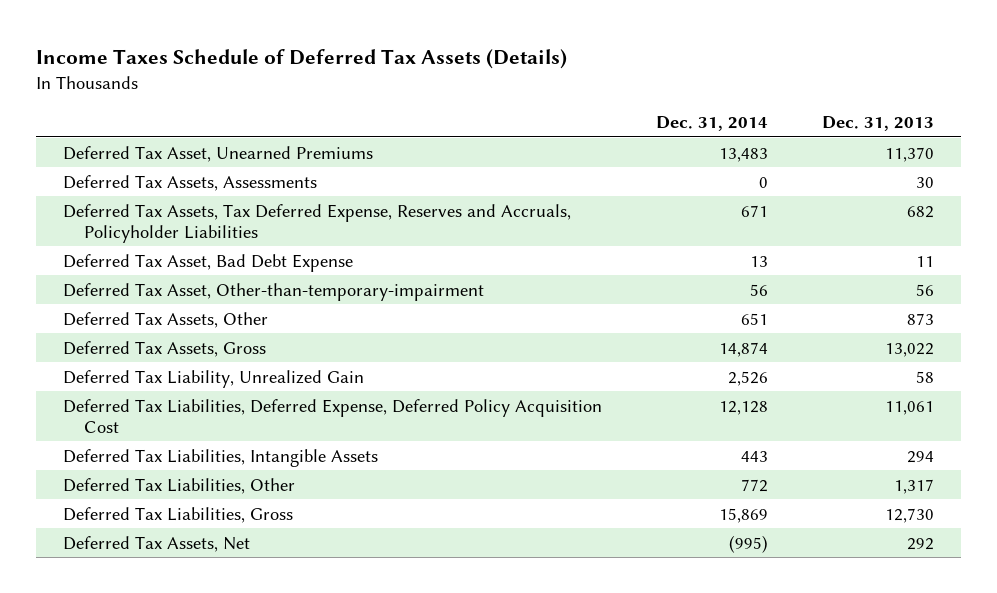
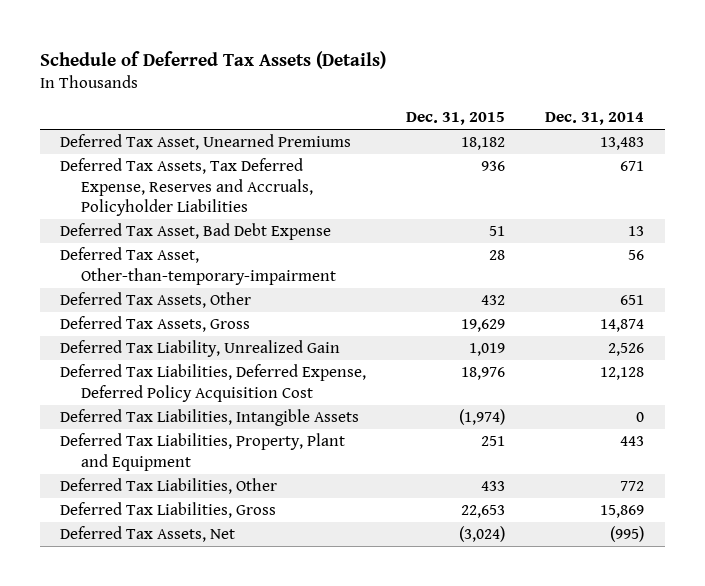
[35,49,567,70] Income Taxes Schedule of Deferred Tax Assets (Details) -> [40,50,387,69] Schedule of Deferred Tax Assets (Details)
[822,115,935,131] Dec. 31, 2013 -> none
none -> [406,112,506,126] Dec. 31, 2015
[62,174,317,191] Deferred Tax Assets, Assessments -> none
[740,450,768,462] 443 -> [636,412,645,423] 0
none -> [60,433,346,471] Deferred Tax Liabilities, Property, Plant and Equipment

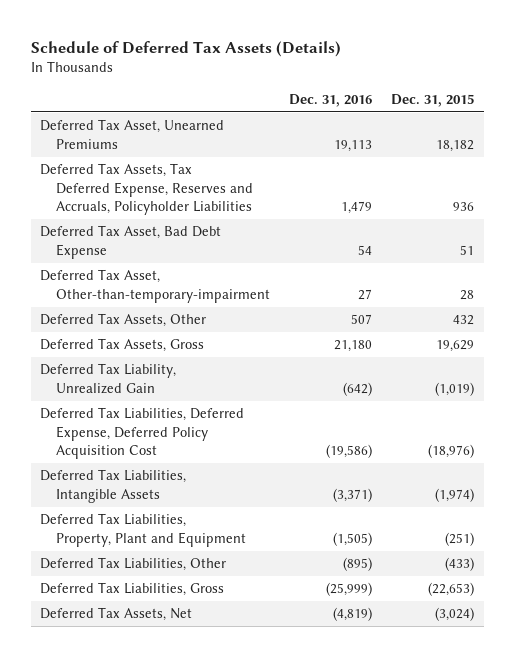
[545,112,645,126] Dec. 31, 2014 -> none
none -> [289,93,373,107] Dec. 31, 2016
[469,343,506,357] 1,019 -> [435,381,475,396] (1,019)
[461,367,506,381] 18,976 -> [428,444,475,459] (18,976)
[481,436,506,447] 251 -> [445,531,475,546] (251)
[481,481,506,492] 433 -> [445,557,475,572] (433)
[461,505,506,519] 22,653 -> [428,582,475,597] (22,653)

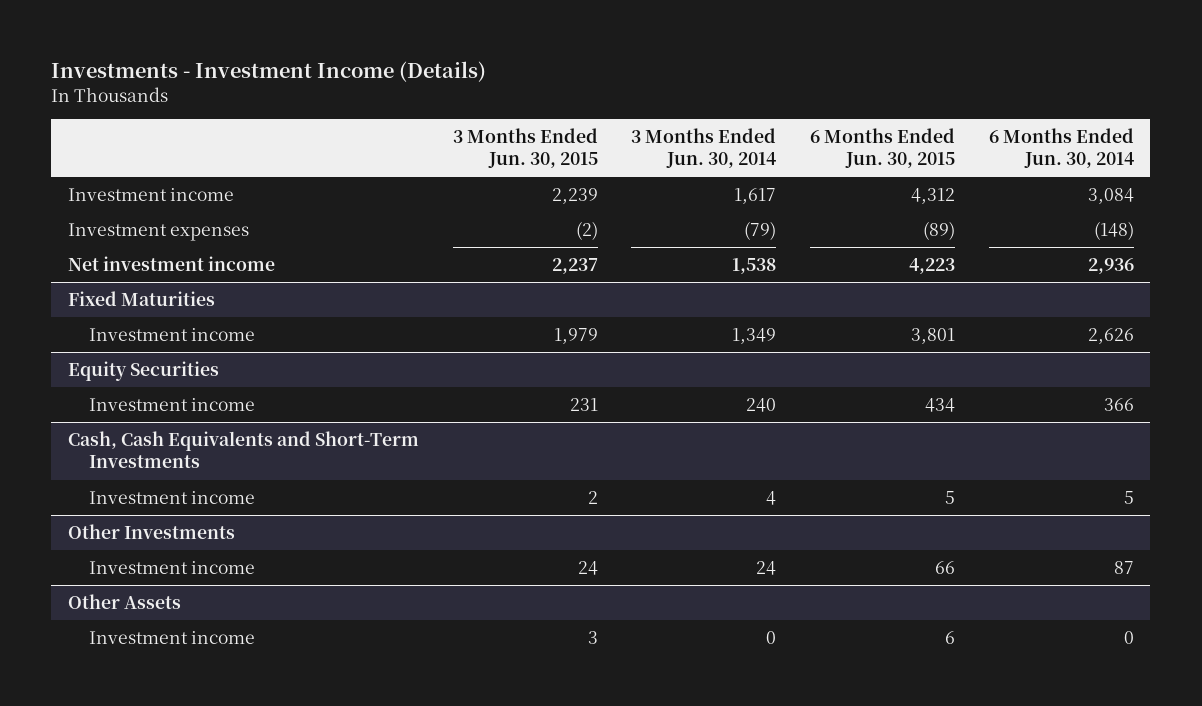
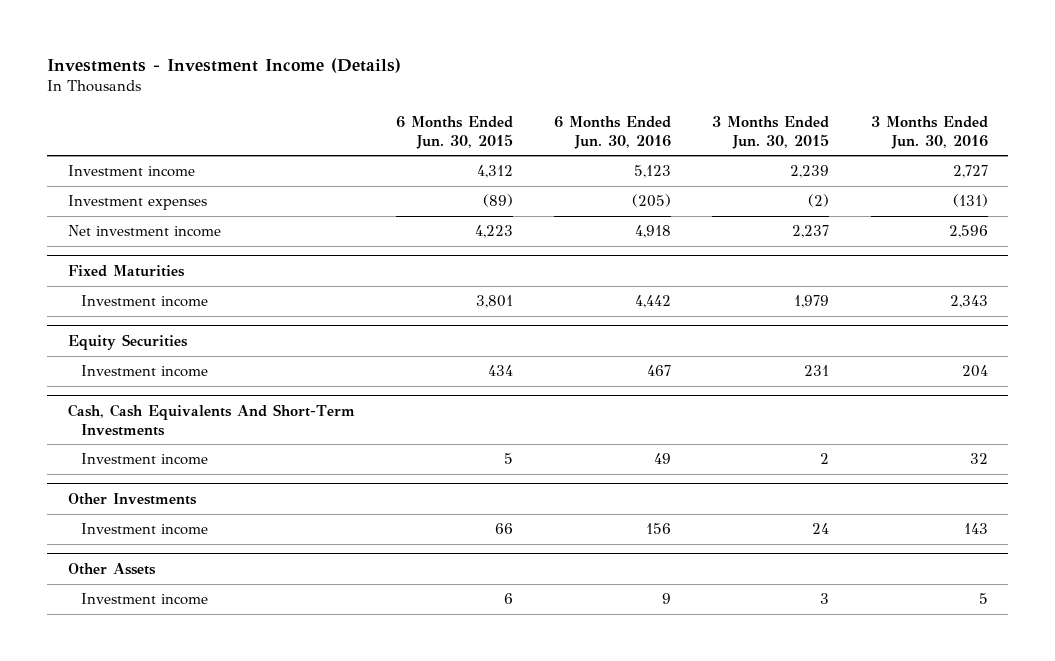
[631,127,777,168] 3 Months Ended Jun. 30, 2014 -> none
[988,127,1134,168] 6 Months Ended Jun. 30, 2014 -> none
none -> [554,115,672,149] 6 Months Ended Jun. 30, 2016
none -> [870,115,988,149] 3 Months Ended Jun. 30, 2016
[68,431,420,469] Cash, Cash Equivalents and Short-Term Investments -> [67,403,355,436] Cash, Cash Equivalents And Short-Term Investments

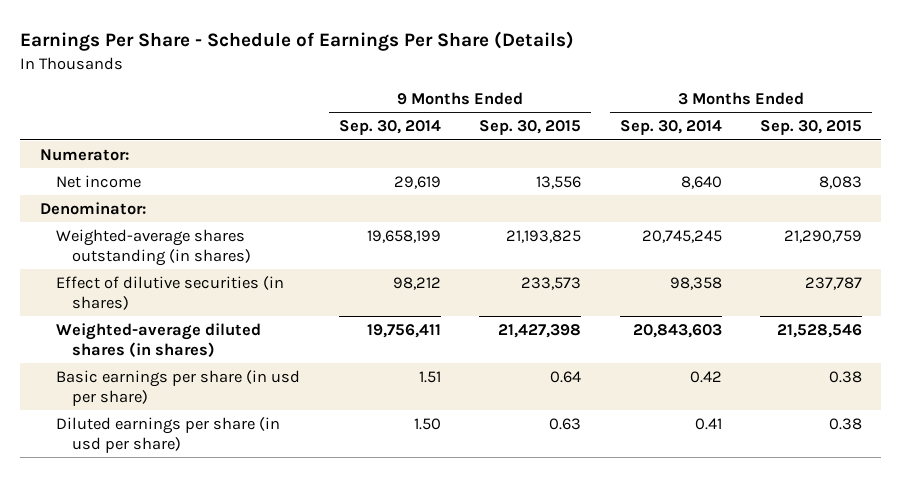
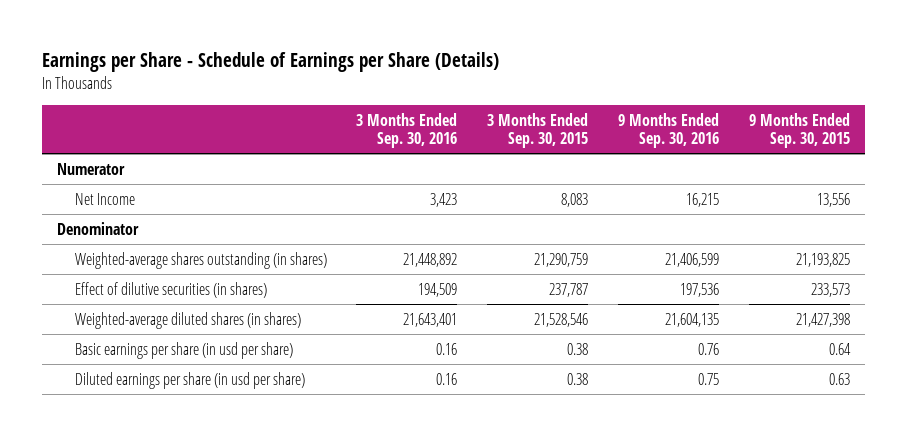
[20,31,575,52] Earnings Per Share - Schedule of Earnings Per Share (Details) -> [42,52,500,73] Earnings per Share - Schedule of Earnings per Share (Details)
[338,120,441,136] Sep. 30, 2014 -> none
[619,120,722,136] Sep. 30, 2014 -> none
none -> [356,112,458,149] 3 Months Ended Sep. 30, 2016
none -> [618,112,720,149] 9 Months Ended Sep. 30, 2016
[39,148,129,161] Numerator: -> [56,162,125,175] Numerator
[56,174,142,188] Net income -> [74,192,135,205] Net Income
[39,201,146,215] Denominator: -> [56,221,139,235] Denominator

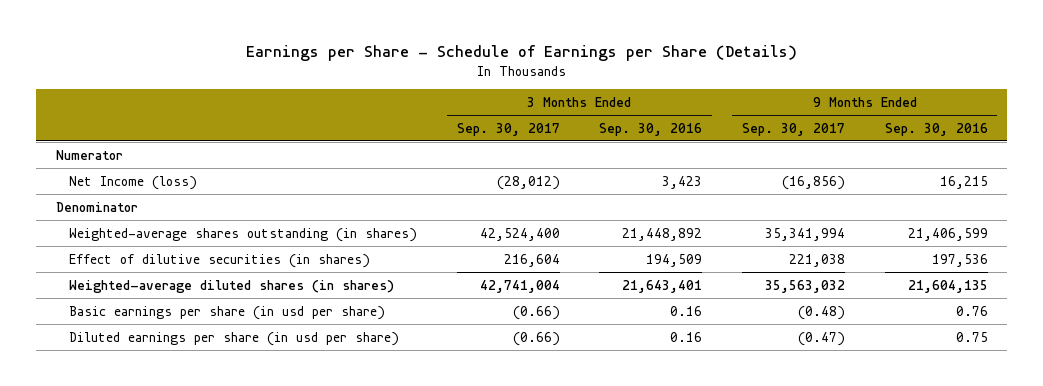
[487,112,589,149] 3 Months Ended Sep. 30, 2015 -> none
[748,112,850,149] 9 Months Ended Sep. 30, 2015 -> none
none -> [456,122,560,136] Sep. 30, 2017
none -> [741,122,845,136] Sep. 30, 2017
[74,192,135,205] Net Income -> [69,175,198,190] Net Income (loss)

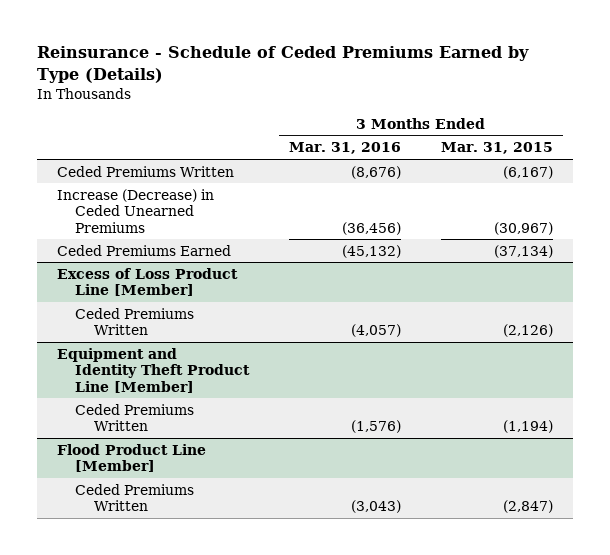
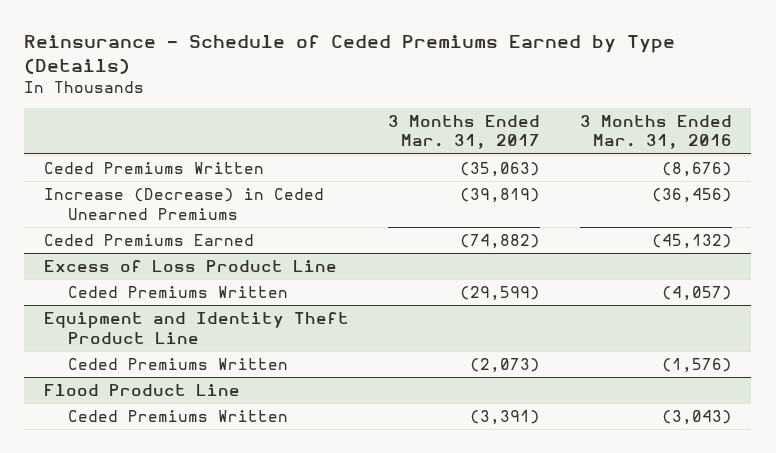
[441,142,554,155] Mar. 31, 2015 -> none
none -> [388,114,541,150] 3 Months Ended Mar. 31, 2017
[56,267,238,297] Excess of Loss Product Line [Member] -> [44,259,338,272] Excess of Loss Product Line
[56,347,251,393] Equipment and Identity Theft Product Line [Member] -> [44,311,350,344] Equipment and Identity Theft Product Line
[56,443,206,473] Flood Product Line [Member] -> [44,383,241,396] Flood Product Line

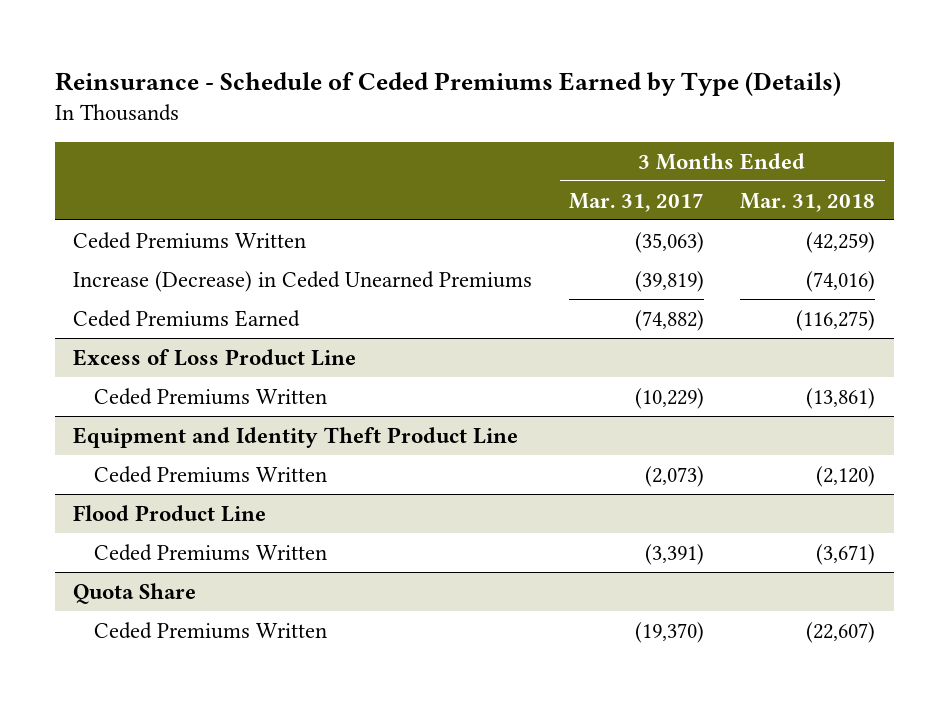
[579,114,732,150] 3 Months Ended Mar. 31, 2016 -> none
none -> [740,192,876,212] Mar. 31, 2018
[460,285,541,301] (29,599) -> [634,387,704,409] (10,229)
none -> [73,582,197,604] Quota Share
none -> [93,621,327,639] Ceded Premiums Written

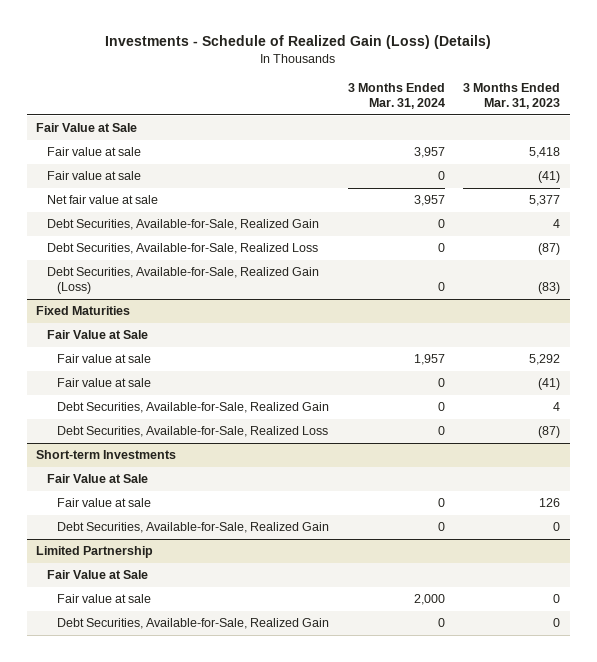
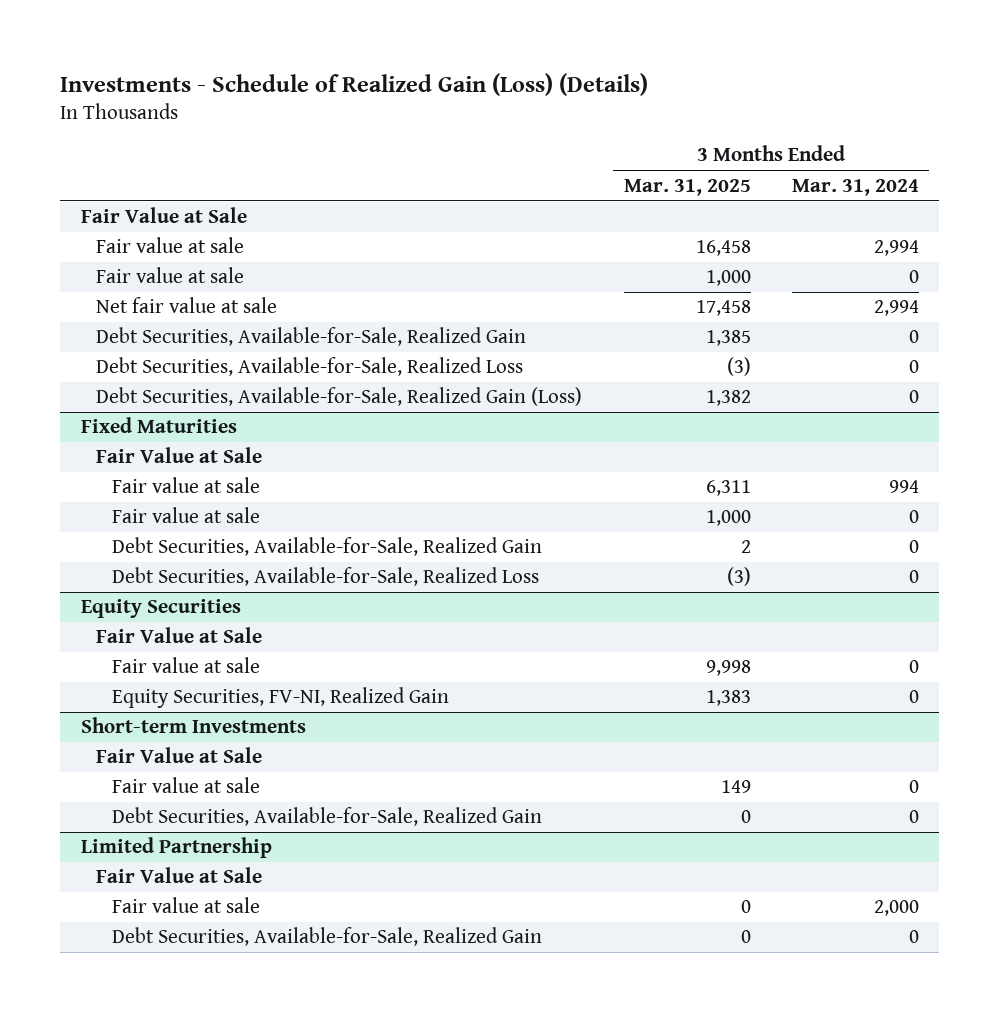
[463,82,561,109] 3 Months Ended Mar. 31, 2023 -> none
none -> [623,178,751,196] Mar. 31, 2025
[413,147,445,159] 3,957 -> [873,240,919,257] 2,994
[413,195,445,207] 3,957 -> [873,300,919,317] 2,994
[413,354,445,366] 1,957 -> [888,480,919,494] 994
none -> [80,599,241,619] Equity Securities
none -> [96,627,263,644] Fair Value at Sale
none -> [112,657,261,674] Fair value at sale
none -> [112,687,450,709] Equity Securities, FV-NI, Realized Gain

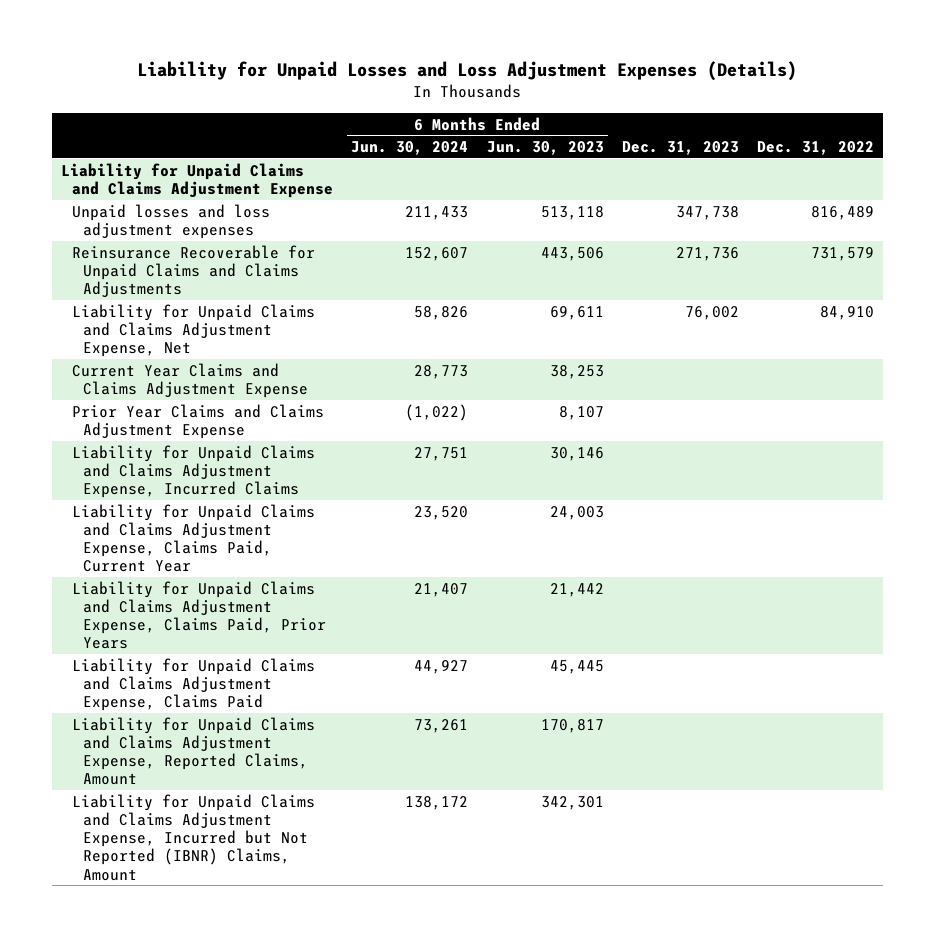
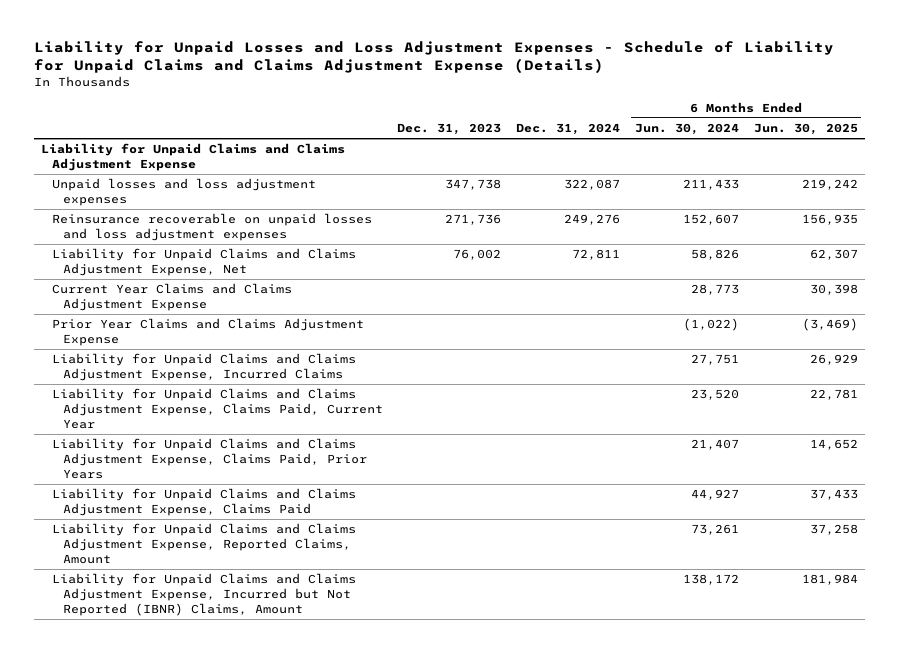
[137,61,798,82] Liability for Unpaid Losses and Loss Adjustment Expenses (Details) -> [33,40,834,73] Liability for Unpaid Losses and Loss Adjustment Expenses - Schedule of Liability for Unpaid Claims and Claims Adjustment Expense (Details)
[486,140,604,155] Jun. 30, 2023 -> none
[757,140,875,155] Dec. 31, 2022 -> none
none -> [516,123,621,136] Dec. 31, 2024
none -> [753,123,858,136] Jun. 30, 2025
[72,244,316,298] Reinsurance Recoverable for Unpaid Claims and Claims Adjustments -> [51,213,372,242] Reinsurance recoverable on unpaid losses and loss adjustment expenses

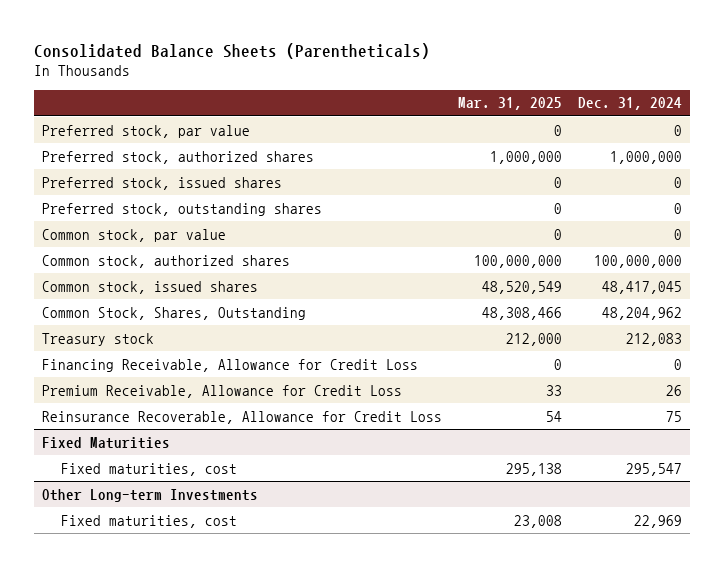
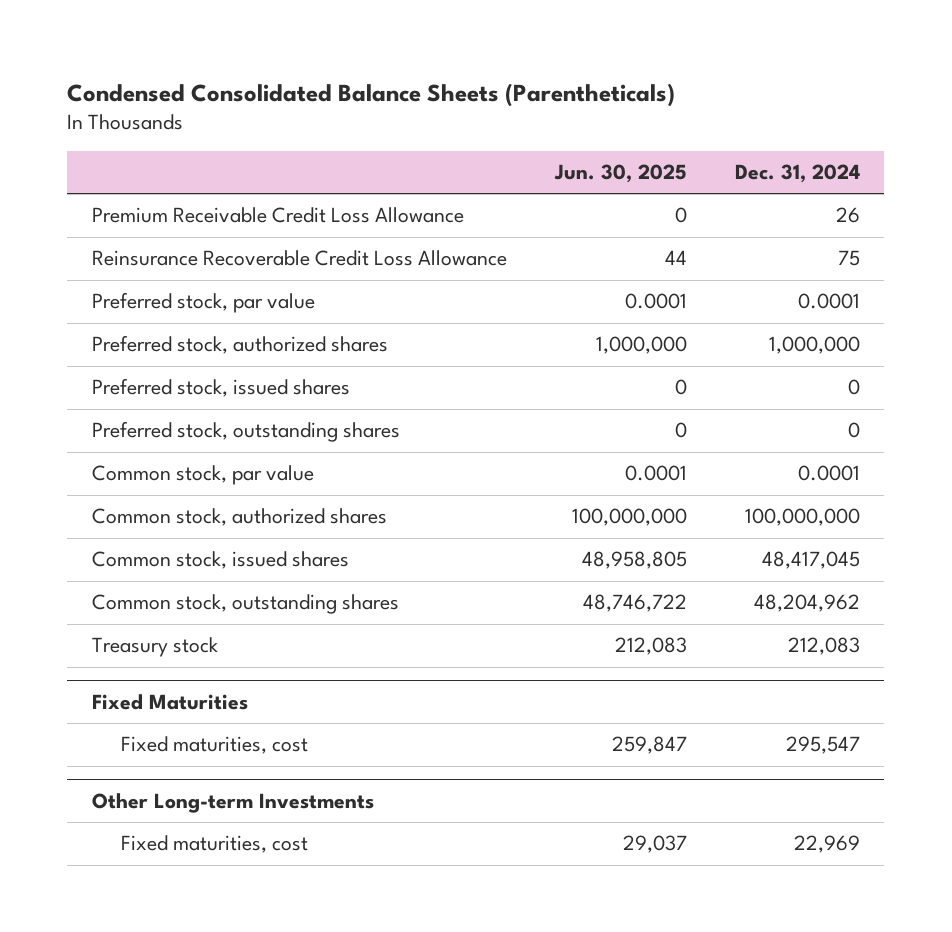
[33,42,430,59] Consolidated Balance Sheets (Parentheticals) -> [67,82,676,107] Condensed Consolidated Balance Sheets (Parentheticals)
[458,97,563,111] Mar. 31, 2025 -> none
none -> [553,164,687,184] Jun. 30, 2025
none -> [91,207,464,224] Premium Receivable Credit Loss Allowance
none -> [91,250,507,267] Reinsurance Recoverable Credit Loss Allowance
[674,124,683,136] 0 -> [798,293,861,310] 0.0001
[674,228,683,240] 0 -> [798,465,861,482] 0.0001
[41,306,306,320] Common Stock, Shares, Outstanding -> [91,594,399,615] Common stock, outstanding shares
[41,358,418,372] Financing Receivable, Allowance for Credit Loss -> none
[41,384,402,398] Premium Receivable, Allowance for Credit Loss -> none
[41,410,442,424] Reinsurance Recoverable, Allowance for Credit Loss -> none

